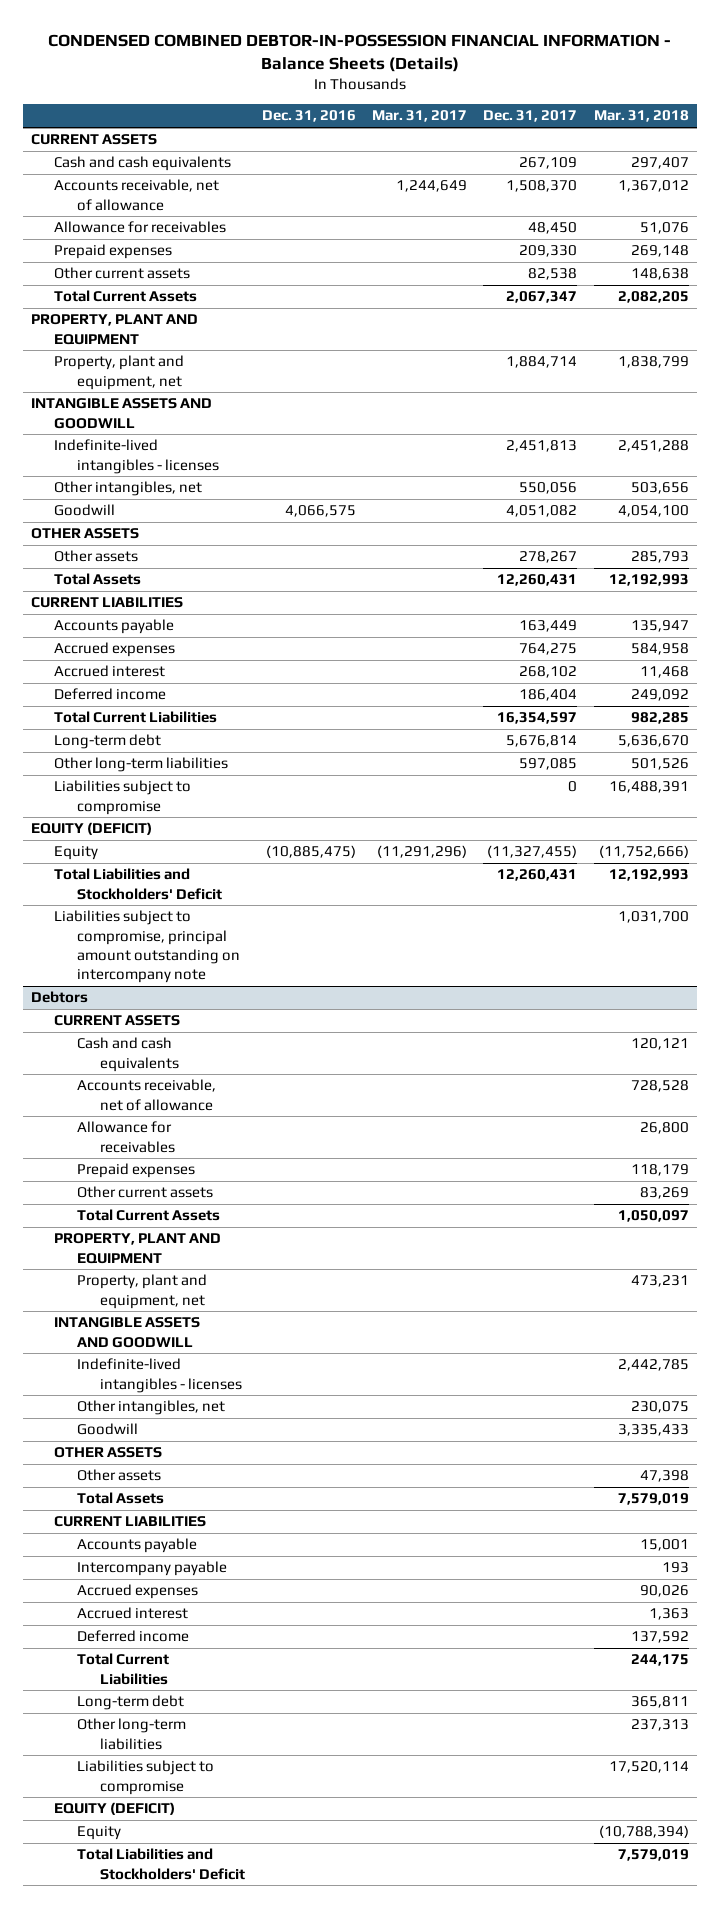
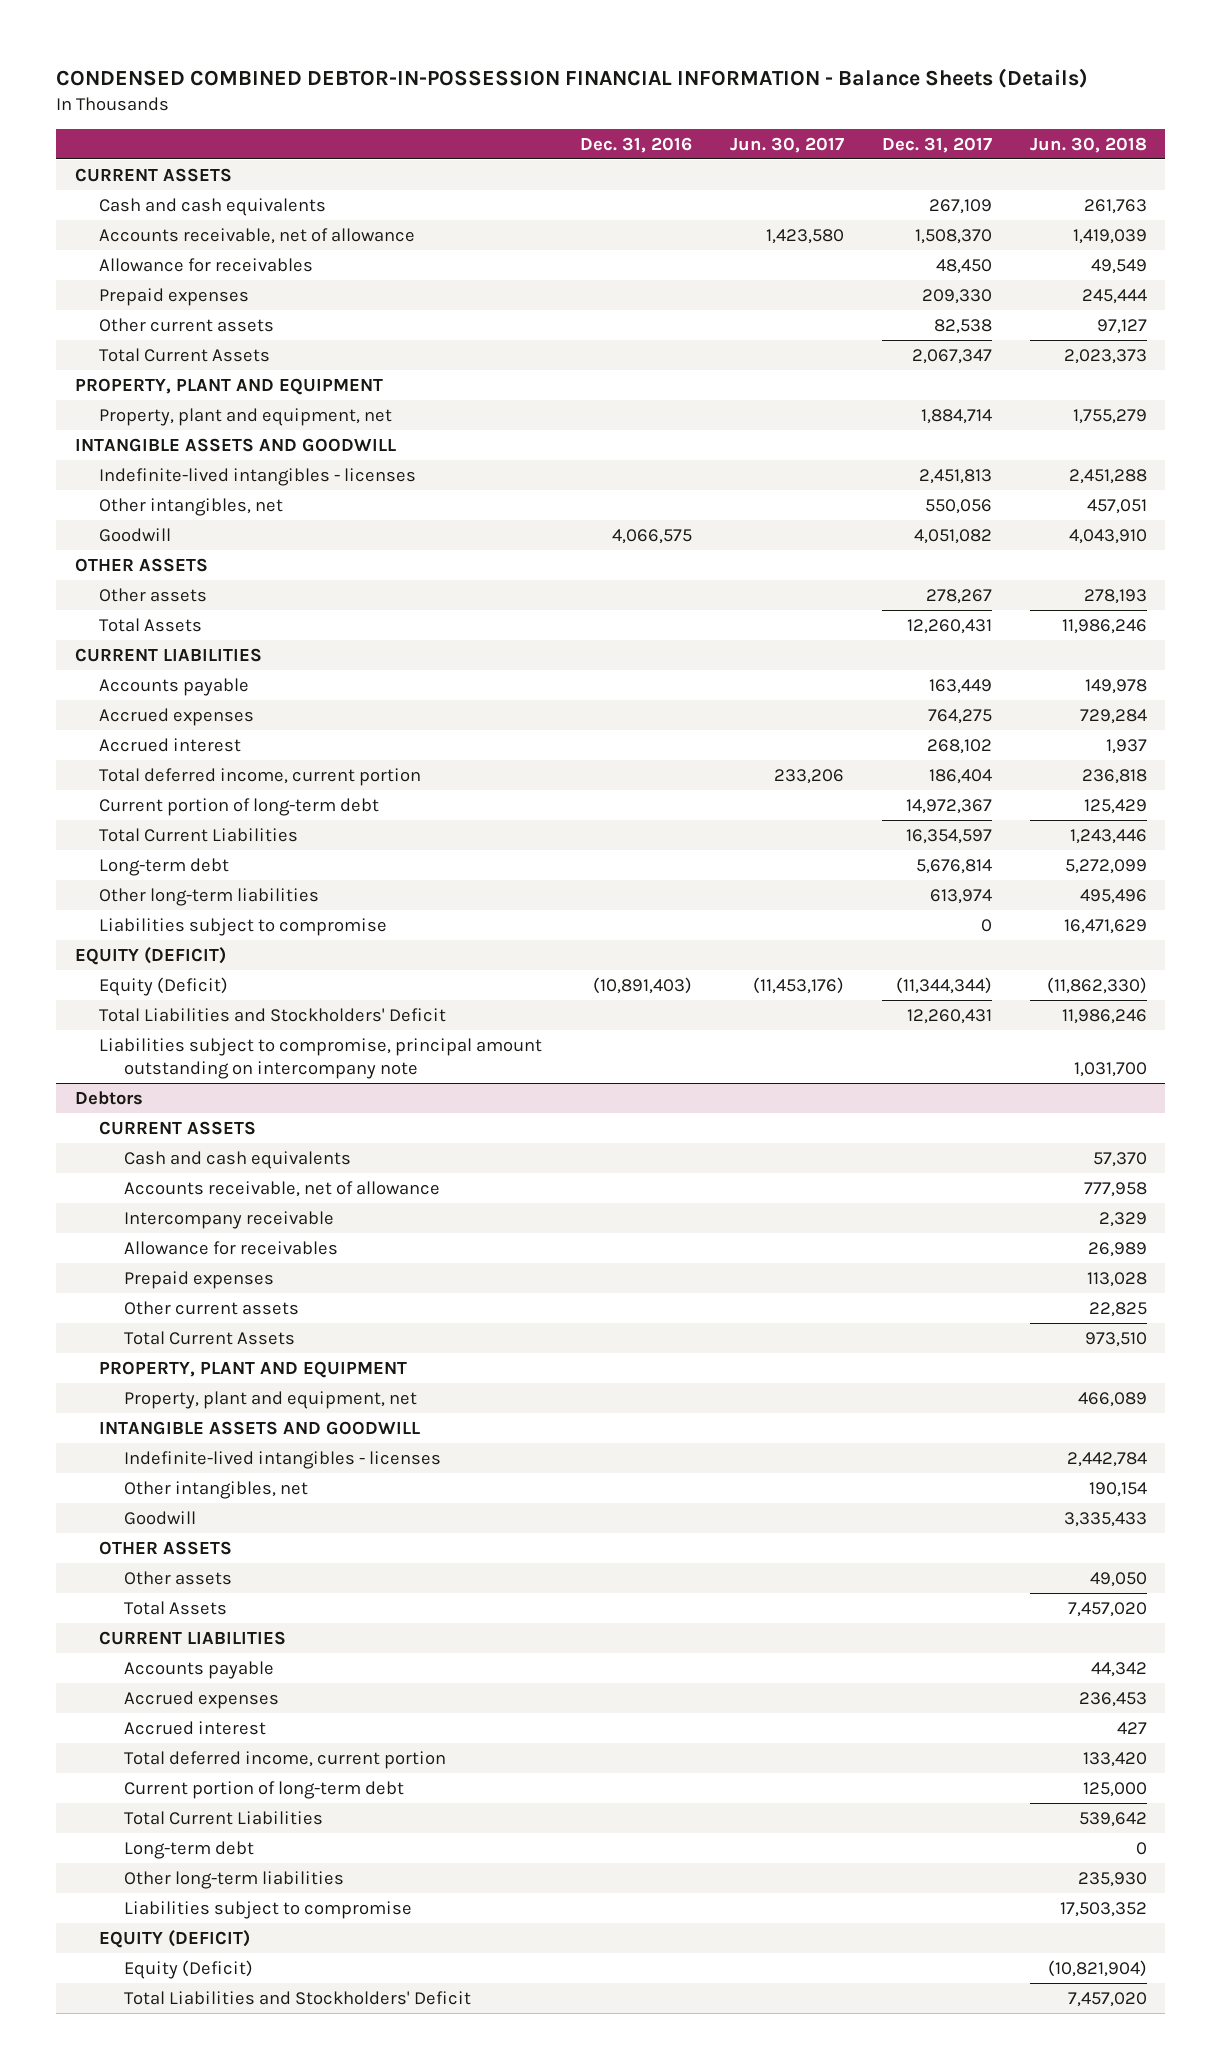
[371,110,467,123] Mar. 31, 2017 -> none
[593,110,689,123] Mar. 31, 2018 -> none
none -> [729,136,844,153] Jun. 30, 2017
none -> [1029,136,1147,153] Jun. 30, 2018
[54,688,167,701] Deferred income -> [99,767,422,786] Total deferred income, current portion
none -> [99,797,380,816] Current portion of long-term debt
[519,758,578,771] 597,085 -> [929,888,992,904] 613,974
[54,846,99,861] Equity -> [99,976,229,996] Equity (Deficit)
[265,845,356,859] (10,885,475) -> [593,976,693,994] (10,891,403)
[487,845,578,859] (11,327,455) -> [895,976,992,994] (11,344,344)
none -> [124,1210,335,1229] Intercompany receivable
[77,1561,228,1577] Intercompany payable -> none
[77,1630,190,1643] Deferred income -> none
none -> [124,1750,447,1769] Total deferred income, current portion
none -> [124,1780,405,1799] Current portion of long-term debt
[77,1826,122,1841] Equity -> [124,1959,254,1979] Equity (Deficit)

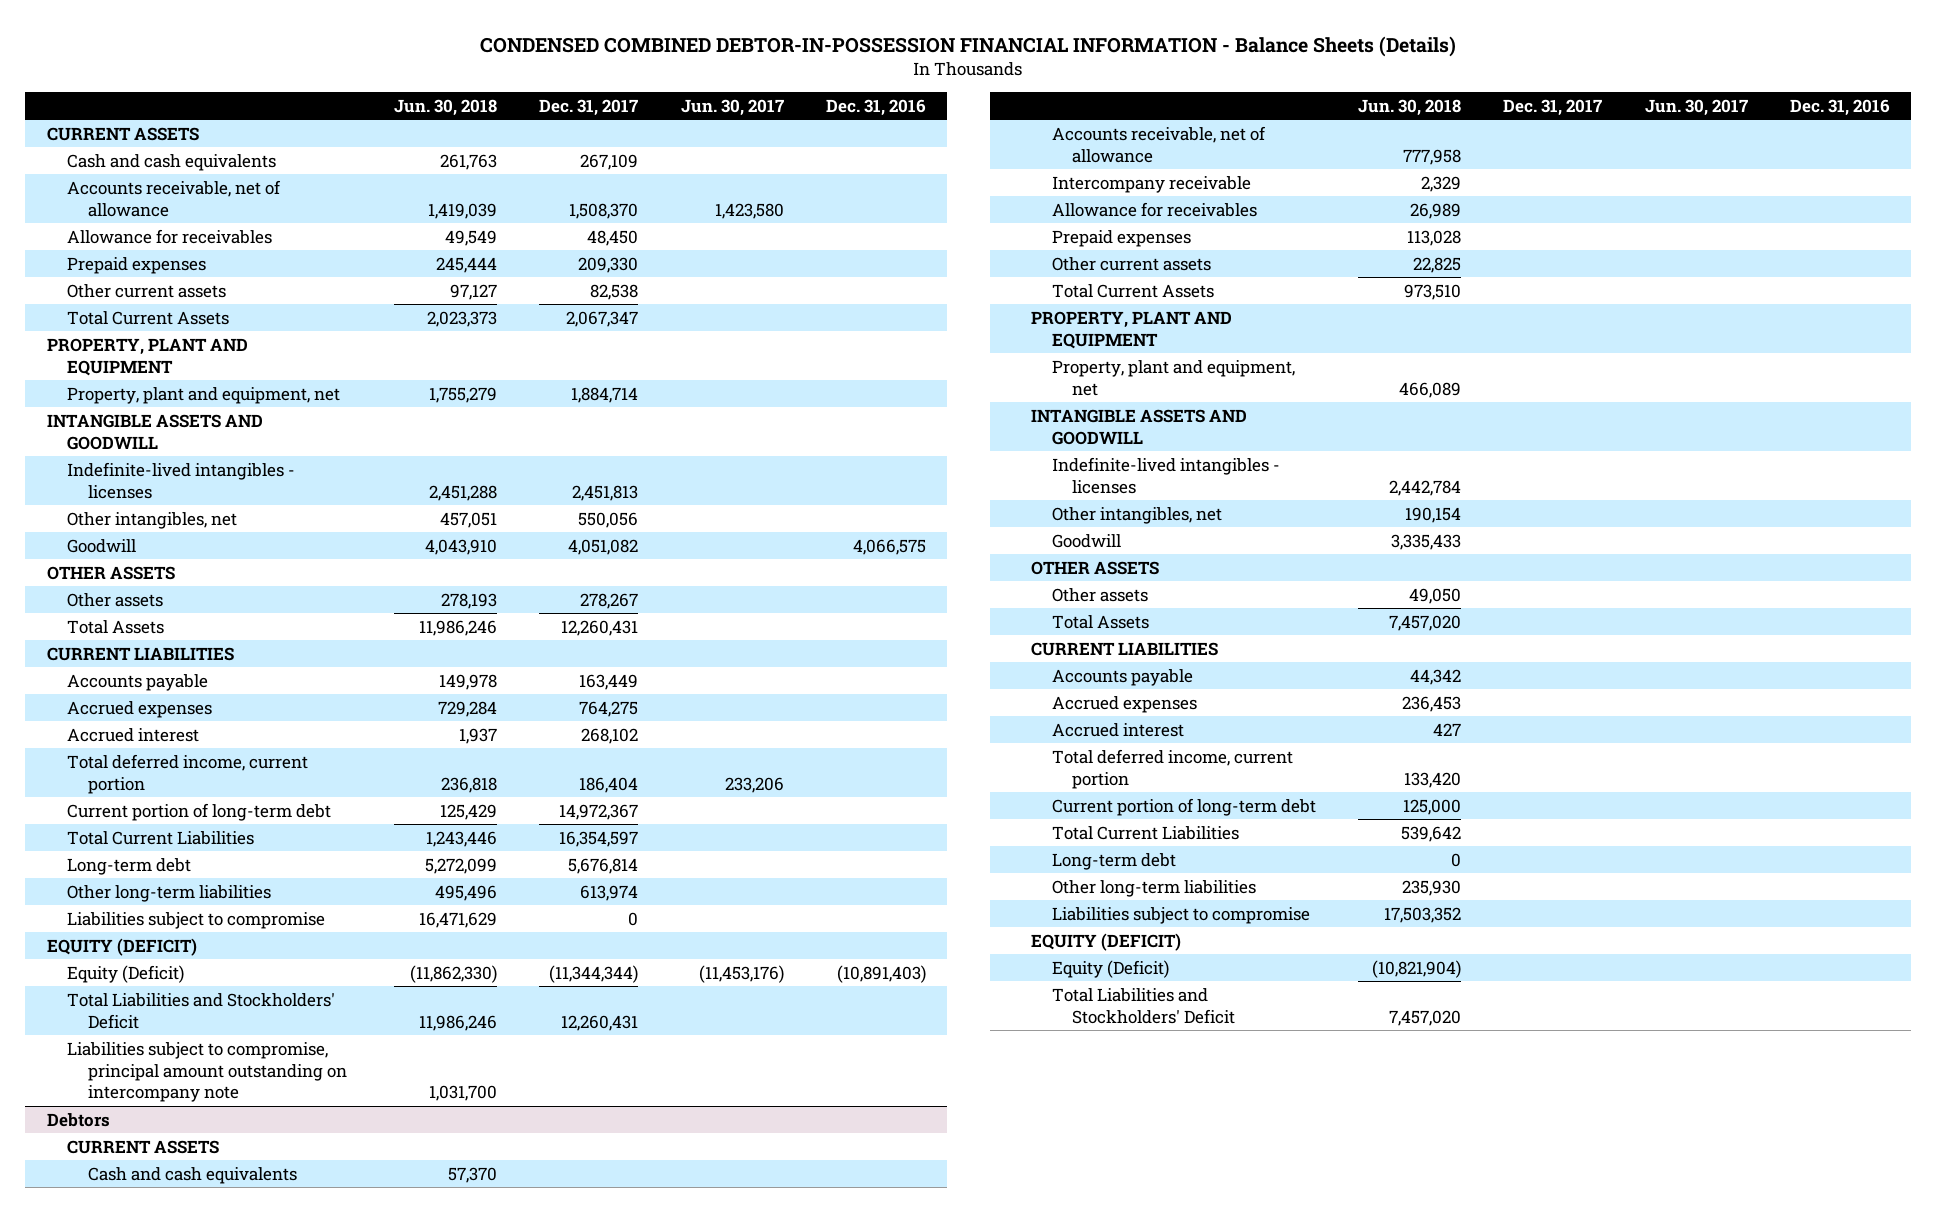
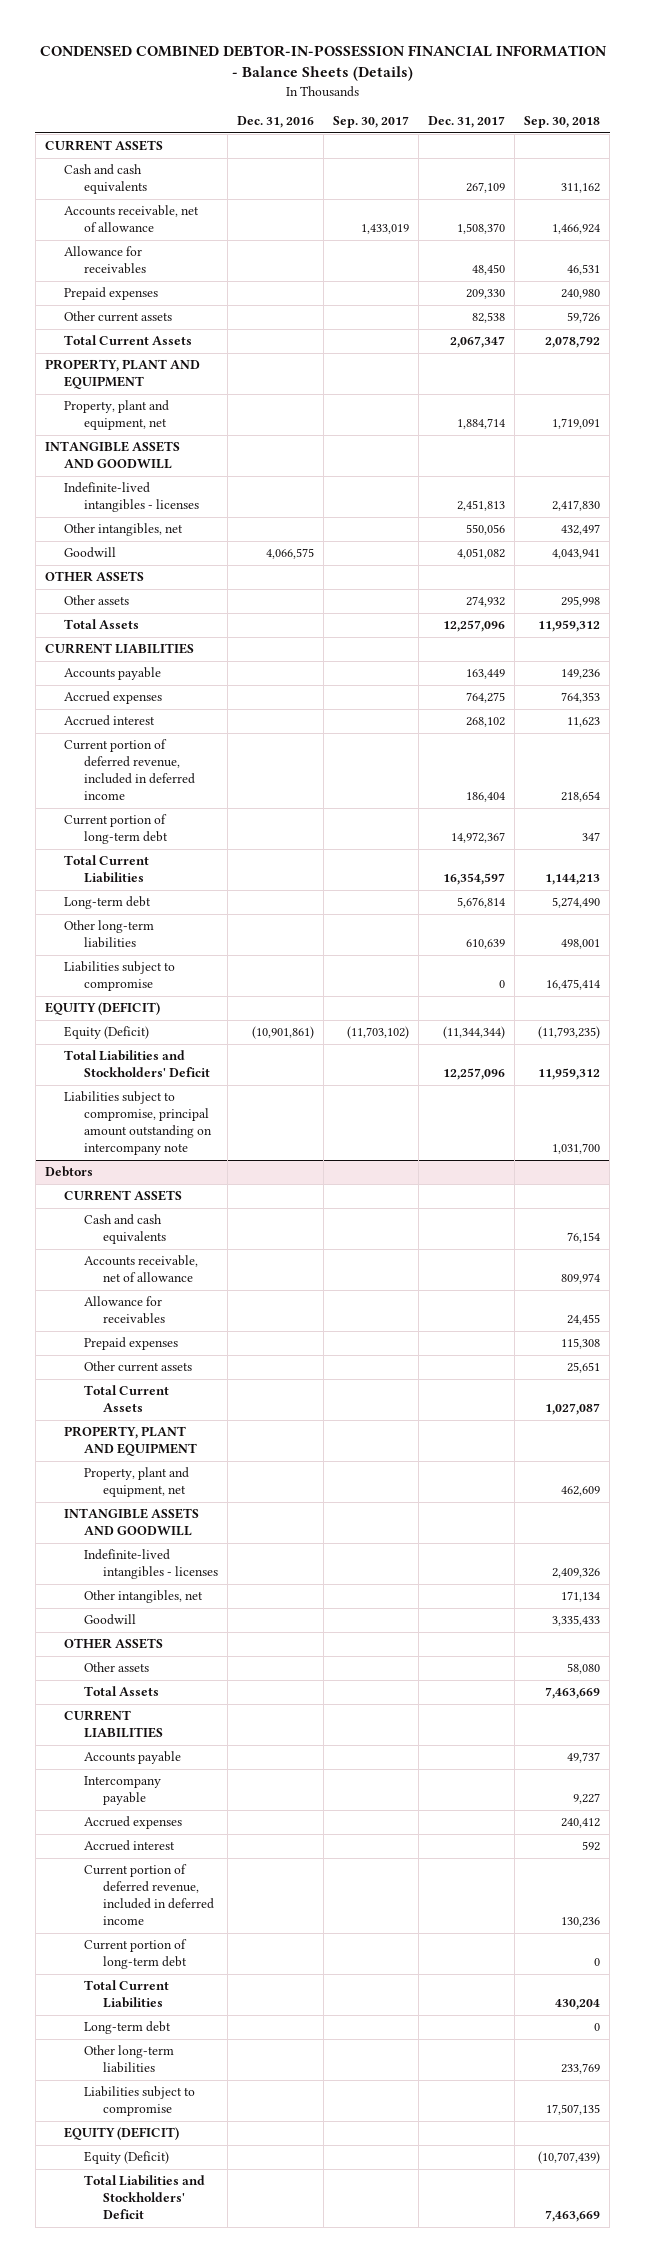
[393,99,497,117] Jun. 30, 2018 -> none
[680,99,784,117] Jun. 30, 2017 -> none
none -> [332,116,409,129] Sep. 30, 2017
none -> [524,116,601,129] Sep. 30, 2018
[580,592,639,609] 278,267 -> [466,596,506,608] 274,932
[561,619,639,636] 12,260,431 -> [443,620,506,633] 12,257,096
[67,753,309,794] Total deferred income, current portion -> [64,739,195,801] Current portion of deferred revenue, included in deferred income
[580,884,639,901] 613,974 -> [466,939,506,950] 610,639
[836,964,926,983] (10,891,403) -> [251,1026,314,1040] (10,901,861)
[561,1014,639,1031] 12,260,431 -> [443,1068,506,1081] 12,257,096
[1051,175,1251,193] Intercompany receivable -> none
none -> [83,1776,161,1806] Intercompany payable
[1051,748,1293,789] Total deferred income, current portion -> none
none -> [83,1864,214,1926] Current portion of deferred revenue, included in deferred income

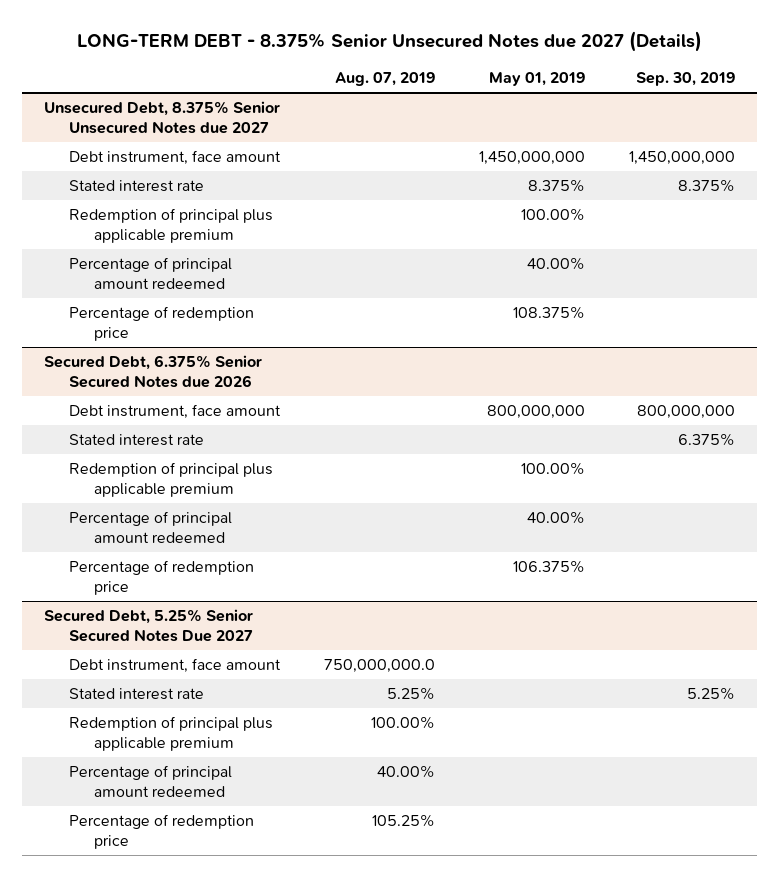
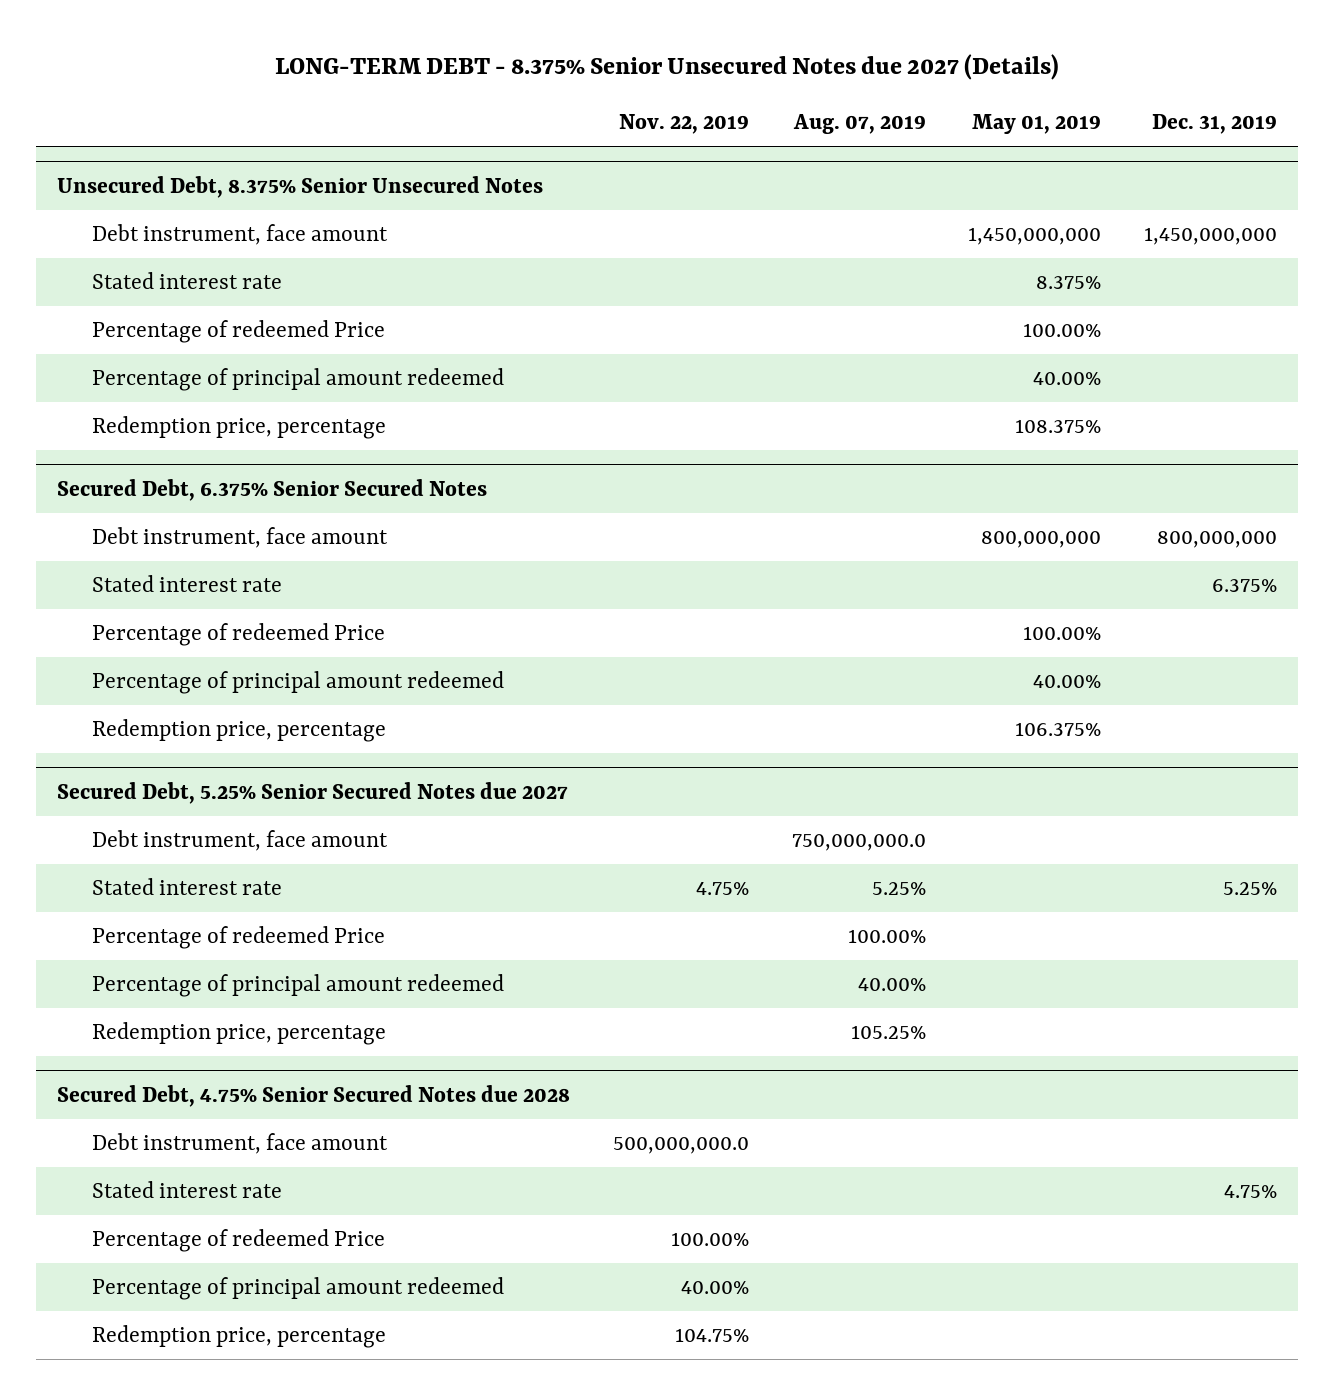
[636,72,736,87] Sep. 30, 2019 -> none
none -> [619,114,750,135] Nov. 22, 2019
none -> [1151,114,1277,135] Dec. 31, 2019
[44,100,281,134] Unsecured Debt, 8.375% Senior Unsecured Notes due 2027 -> [57,175,544,198] Unsecured Debt, 8.375% Senior Unsecured Notes
[69,207,274,243] Redemption of principal plus applicable premium -> [91,319,385,343] Percentage of redeemed Price
[69,305,255,341] Percentage of redemption price -> [91,415,386,439] Redemption price, percentage
[44,354,263,388] Secured Debt, 6.375% Senior Secured Notes due 2026 -> [57,478,488,501] Secured Debt, 6.375% Senior Secured Notes
[69,461,274,497] Redemption of principal plus applicable premium -> [91,622,385,646] Percentage of redeemed Price
[69,559,255,595] Percentage of redemption price -> [91,718,386,742] Redemption price, percentage
[44,608,254,642] Secured Debt, 5.25% Senior Secured Notes Due 2027 -> [57,781,569,804] Secured Debt, 5.25% Senior Secured Notes due 2027
[69,715,274,751] Redemption of principal plus applicable premium -> [91,925,385,949] Percentage of redeemed Price
[69,813,255,849] Percentage of redemption price -> [91,1021,386,1045] Redemption price, percentage
none -> [57,1084,571,1107] Secured Debt, 4.75% Senior Secured Notes due 2028
none -> [91,1132,388,1154] Debt instrument, face amount
none -> [91,1180,282,1198] Stated interest rate
none -> [91,1228,385,1252] Percentage of redeemed Price
none -> [91,1276,504,1300] Percentage of principal amount redeemed
none -> [91,1324,386,1348] Redemption price, percentage

